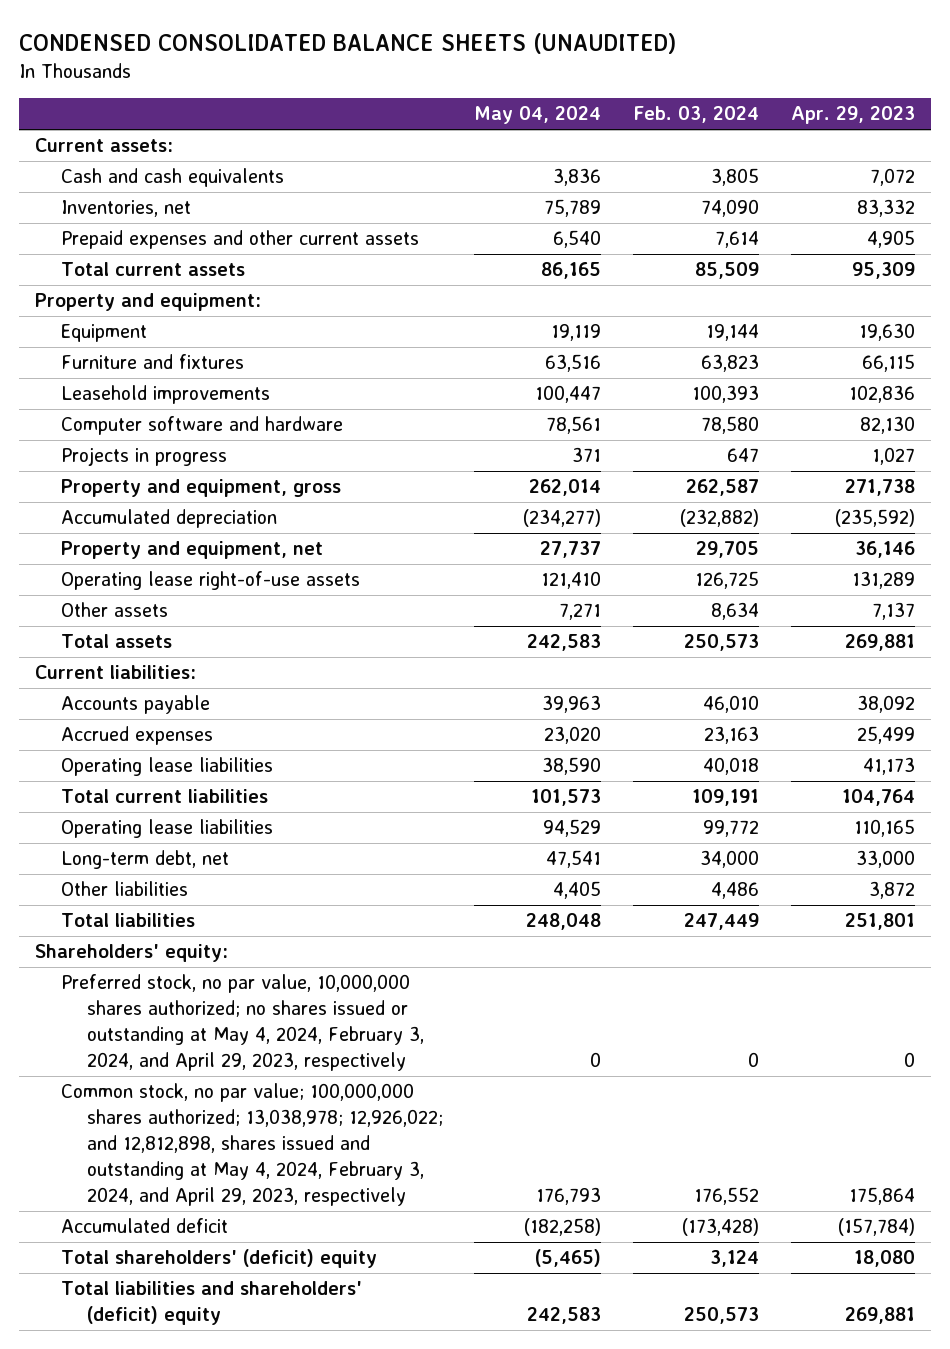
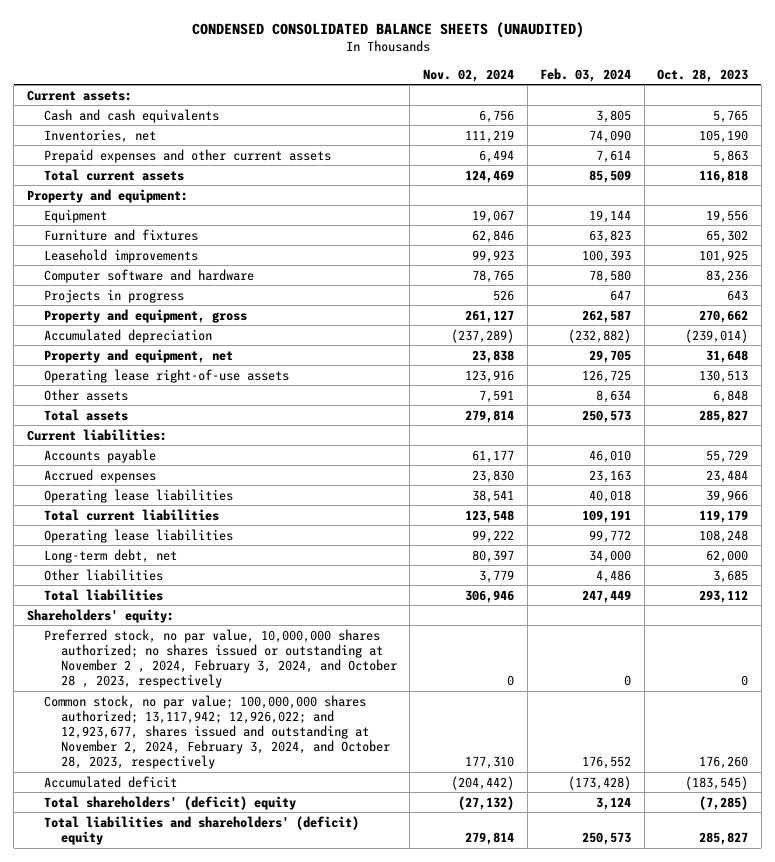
[474,106,602,125] May 04, 2024 -> none
[790,106,915,125] Apr. 29, 2023 -> none
none -> [422,68,514,82] Nov. 02, 2024
none -> [657,68,749,82] Oct. 28, 2023
[60,974,424,1071] Preferred stock, no par value, 10,000,000 shares authorized; no shares issued or outstanding at May 4, 2024, February 3, 2024, and April 29, 2023, respectively -> [43,628,397,689] Preferred stock, no par value, 10,000,000 shares authorized; no shares issued or outstanding at November 2 , 2024, February 3, 2024, and October 28 , 2023, respectively
[60,1083,443,1206] Common stock, no par value; 100,000,000 shares authorized; 13,038,978; 12,926,022; and 12,812,898, shares issued and outstanding at May 4, 2024, February 3, 2024, and April 29, 2023, respectively -> [43,694,390,770] Common stock, no par value; 100,000,000 shares authorized; 13,117,942; 12,926,022; and 12,923,677, shares issued and outstanding at November 2, 2024, February 3, 2024, and October 28, 2023, respectively

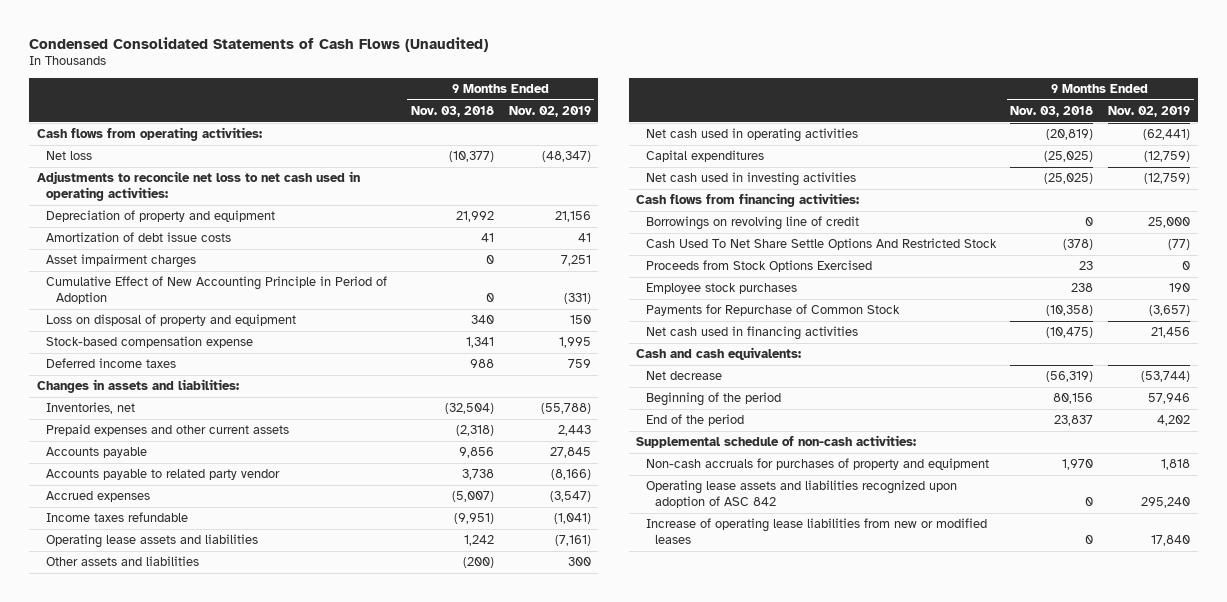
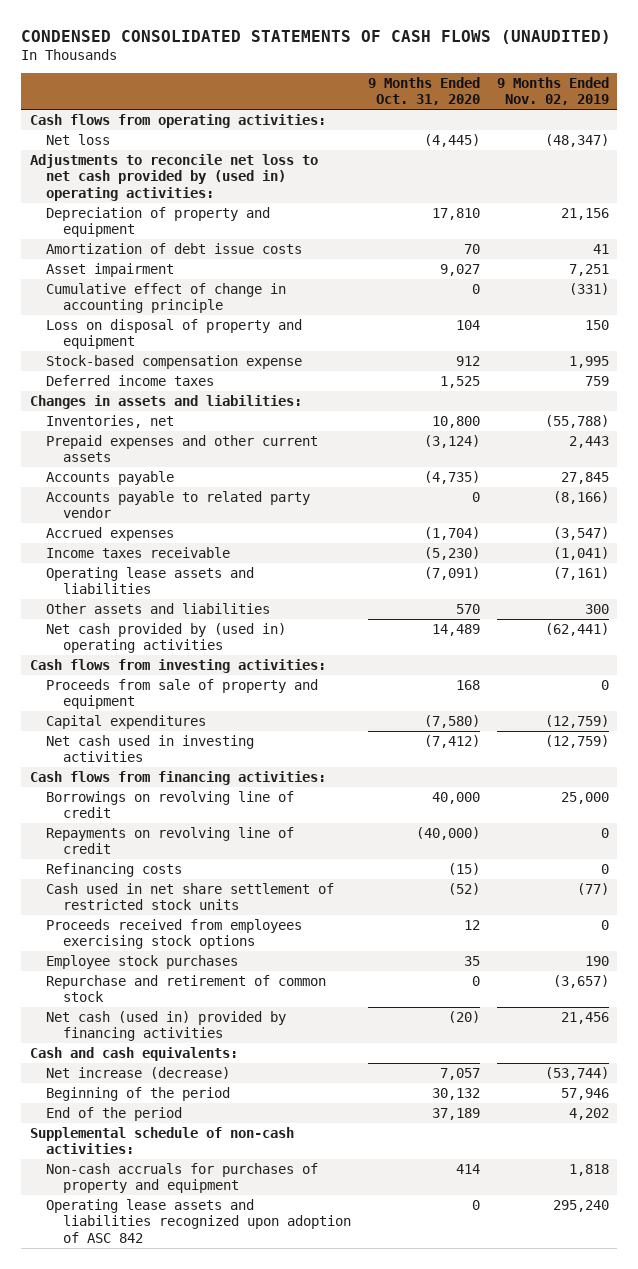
[29,36,489,52] Condensed Consolidated Statements of Cash Flows (Unaudited) -> [21,29,612,44] CONDENSED CONSOLIDATED STATEMENTS OF CASH FLOWS (UNAUDITED)
[410,105,494,117] Nov. 03, 2018 -> none
none -> [368,76,481,106] 9 Months Ended Oct. 31, 2020
[36,171,360,202] Adjustments to reconcile net loss to net cash used in operating activities: -> [29,153,318,201] Adjustments to reconcile net loss to net cash provided by (used in) operating activities:
[46,254,197,269] Asset impairment charges -> [46,262,175,277] Asset impairment
[46,276,388,305] Cumulative Effect of New Accounting Principle in Period of Adoption -> [46,282,287,314] Cumulative effect of change in accounting principle
[46,512,189,523] Income taxes refundable -> [46,546,231,558] Income taxes receivable
[645,128,858,143] Net cash used in operating activities -> [46,622,287,654] Net cash provided by (used in) operating activities
none -> [29,658,326,673] Cash flows from investing activities:
none -> [46,678,319,710] Proceeds from sale of property and equipment
none -> [46,826,295,855] Repayments on revolving line of credit
none -> [46,862,183,877] Refinancing costs
[645,238,997,251] Cash Used To Net Share Settle Options And Restricted Stock -> [46,882,335,911] Cash used in net share settlement of restricted stock units
[645,260,872,273] Proceeds from Stock Options Exercised -> [46,918,303,950] Proceeds received from employees exercising stock options
[645,304,900,317] Payments for Repurchase of Common Stock -> [46,974,327,1003] Repurchase and retirement of common stock
[645,326,858,341] Net cash used in financing activities -> [46,1010,287,1042] Net cash (used in) provided by financing activities
[645,371,722,381] Net decrease -> [46,1066,231,1079] Net increase (decrease)
[645,518,987,545] Increase of operating lease liabilities from new or modified leases -> none

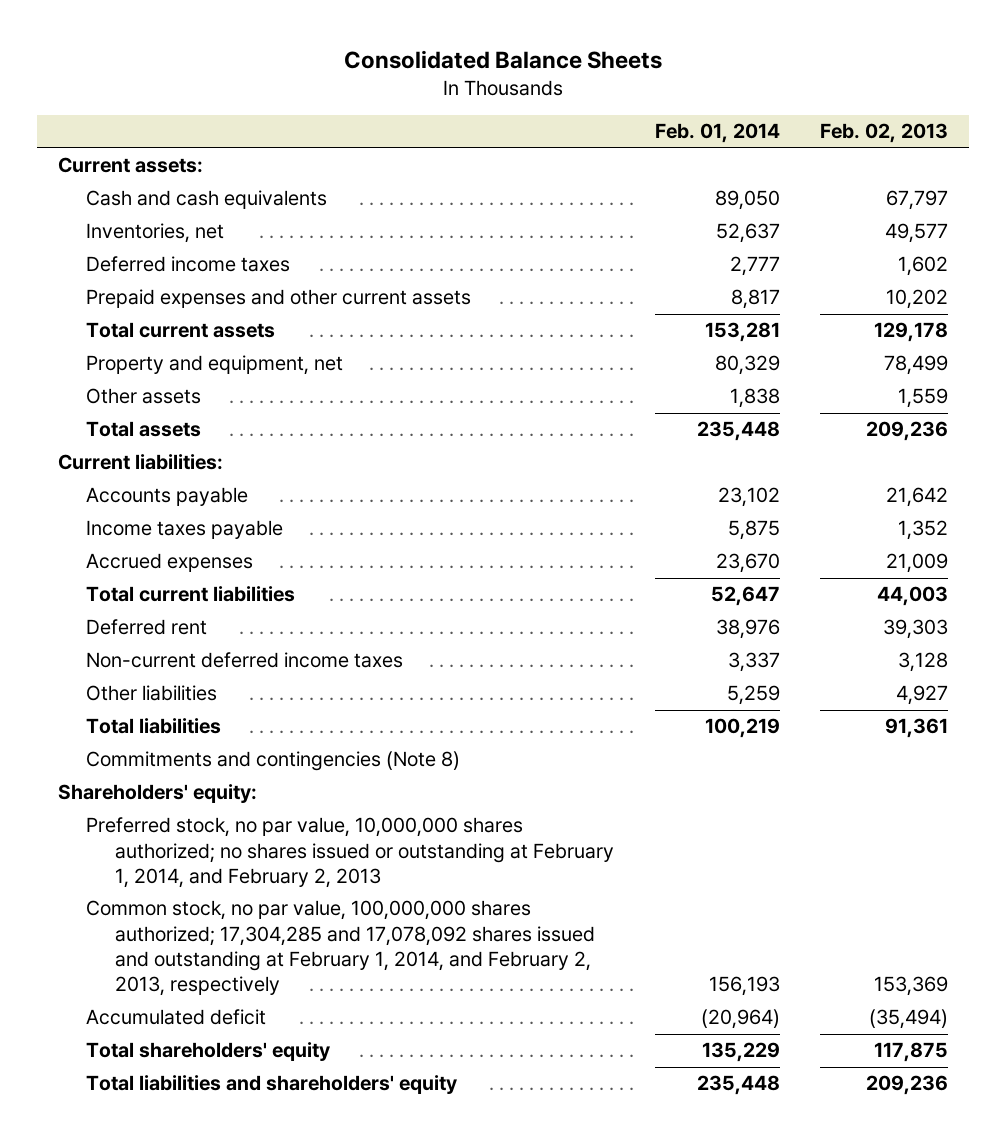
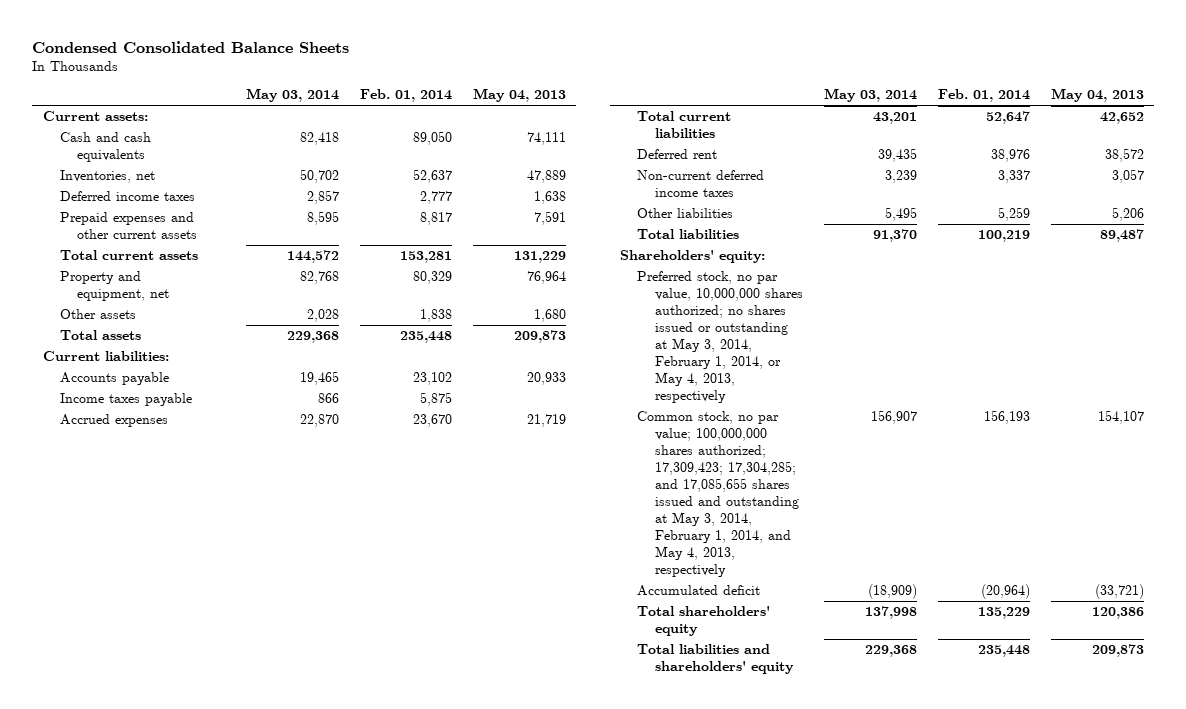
[343,50,662,70] Consolidated Balance Sheets -> [32,40,350,53] Condensed Consolidated Balance Sheets
[820,123,949,144] Feb. 02, 2013 -> none
none -> [245,88,339,103] May 03, 2014
none -> [472,88,566,103] May 04, 2013
[86,751,461,772] Commitments and contingencies (Note 8) -> none
[86,817,615,889] Preferred stock, no par value, 10,000,000 shares authorized; no shares issued or outstanding at February 1, 2014, and February 2, 2013 -> [637,271,803,403] Preferred stock, no par value, 10,000,000 shares authorized; no shares issued or outstanding at May 3, 2014, February 1, 2014, or May 4, 2013, respectively
[86,900,596,997] Common stock, no par value, 100,000,000 shares authorized; 17,304,285 and 17,078,092 shares issued and outstanding at February 1, 2014, and February 2, 2013, respectively -> [637,411,799,577] Common stock, no par value; 100,000,000 shares authorized; 17,309,423; 17,304,285; and 17,085,655 shares issued and outstanding at May 3, 2014, February 1, 2014, and May 4, 2013, respectively

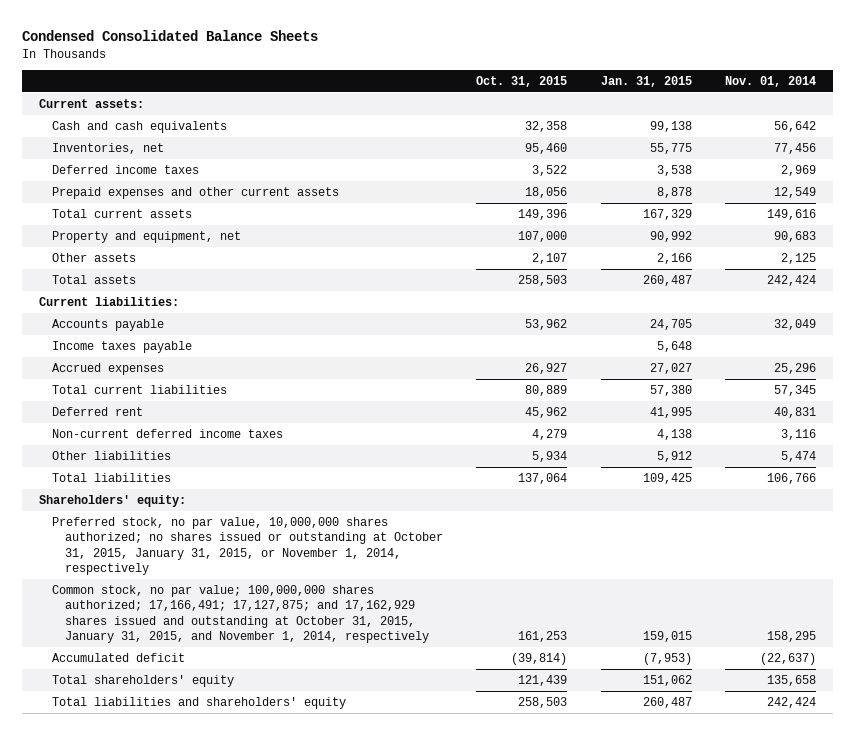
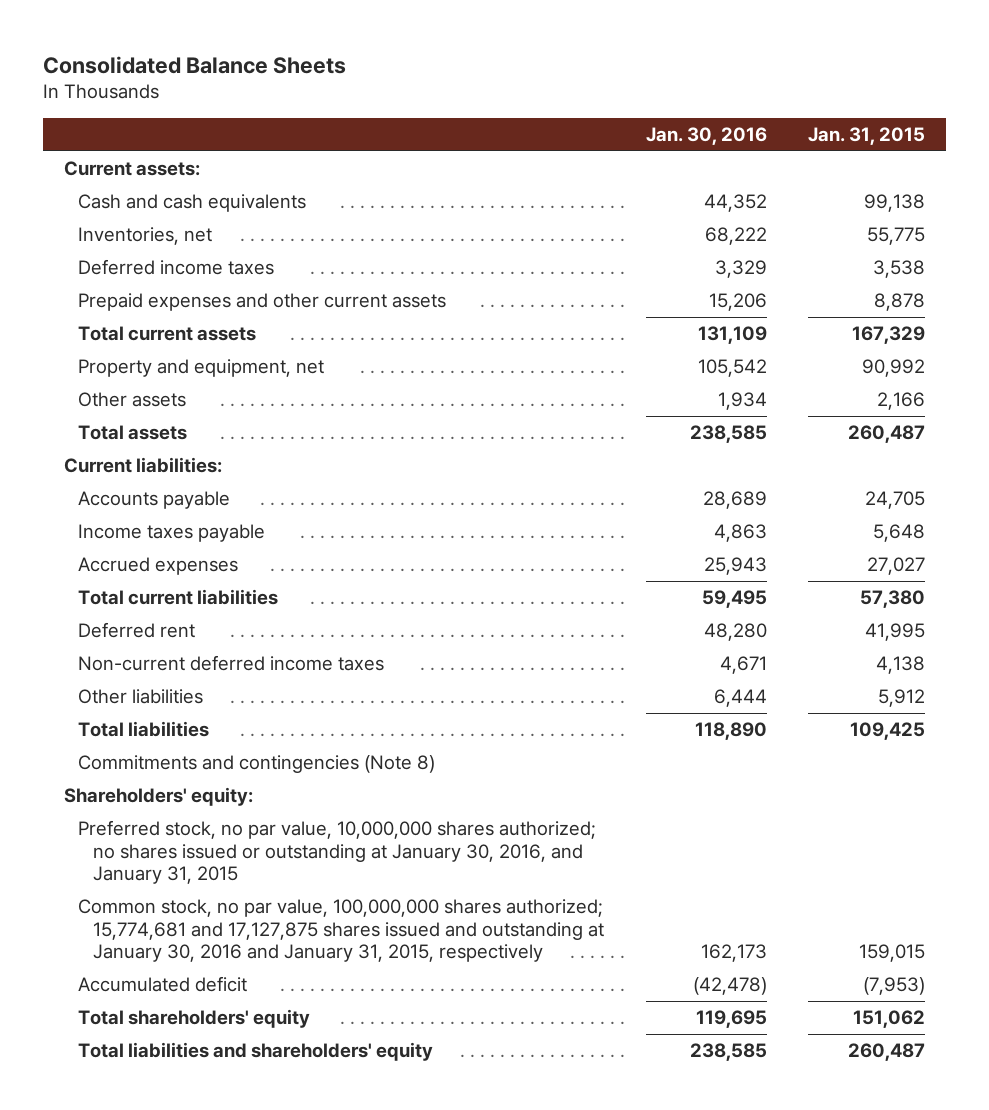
[22,30,319,42] Condensed Consolidated Balance Sheets -> [42,55,346,74] Consolidated Balance Sheets
[476,75,568,87] Oct. 31, 2015 -> none
[725,75,817,87] Nov. 01, 2014 -> none
none -> [645,126,767,145] Jan. 30, 2016
none -> [78,755,436,774] Commitments and contingencies (Note 8)
[51,516,443,575] Preferred stock, no par value, 10,000,000 shares authorized; no shares issued or outstanding at October 31, 2015, January 31, 2015, or November 1, 2014, respectively -> [78,820,597,885] Preferred stock, no par value, 10,000,000 shares authorized; no shares issued or outstanding at January 30, 2016, and January 31, 2015
[51,584,429,643] Common stock, no par value; 100,000,000 shares authorized; 17,166,491; 17,127,875; and 17,162,929 shares issued and outstanding at October 31, 2015, January 31, 2015, and November 1, 2014, respectively -> [78,899,605,963] Common stock, no par value, 100,000,000 shares authorized; 15,774,681 and 17,127,875 shares issued and outstanding at January 30, 2016 and January 31, 2015, respectively

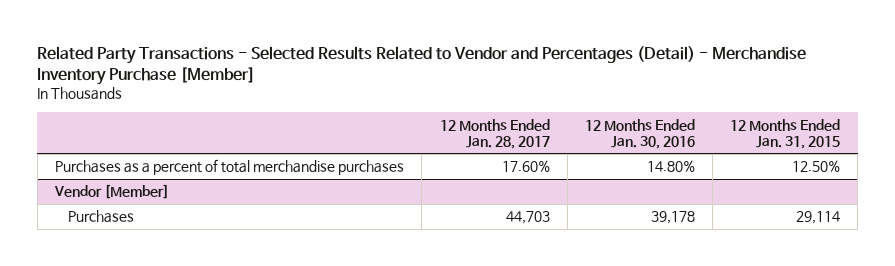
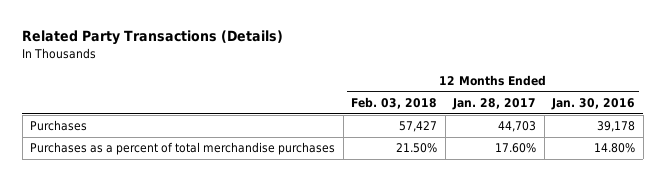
[37,45,807,85] Related Party Transactions - Selected Results Related to Vendor and Percentages (Detail) - Merchandise Inventory Purchase [Member] -> [22,30,284,46] Related Party Transactions (Details)
[730,118,841,149] 12 Months Ended Jan. 31, 2015 -> none
none -> [351,97,438,110] Feb. 03, 2018
[54,184,170,200] Vendor [Member] -> none
[55,159,405,176] Purchases as a percent of total merchandise purchases -> [30,142,336,156] Purchases as a percent of total merchandise purchases

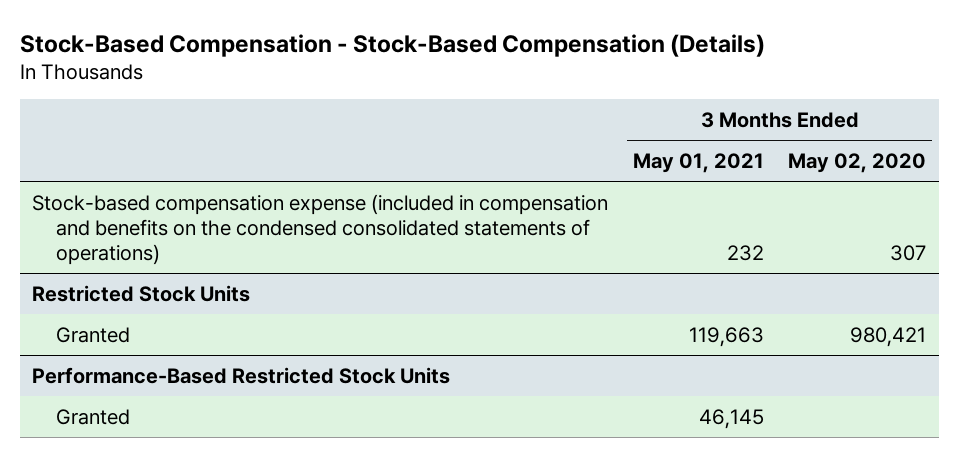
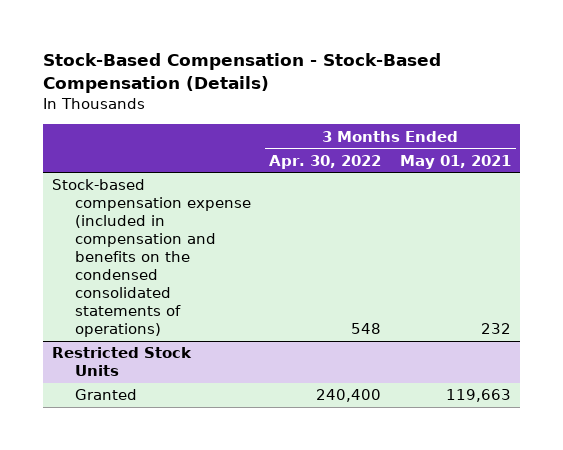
[788,152,927,173] May 02, 2020 -> none
none -> [269,154,382,169] Apr. 30, 2022
[32,366,451,384] Performance-Based Restricted Stock Units -> none
[56,408,131,425] Granted -> none

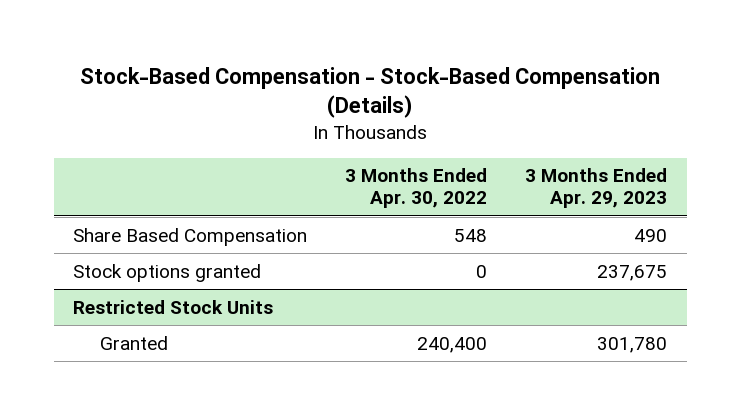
[399,154,511,169] May 01, 2021 -> none
none -> [525,168,668,209] 3 Months Ended Apr. 29, 2023
[52,179,251,338] Stock-based compensation expense (included in compensation and benefits on the condensed consolidated statements of operations) -> [73,227,308,246] Share Based Compensation
none -> [73,263,262,282] Stock options granted

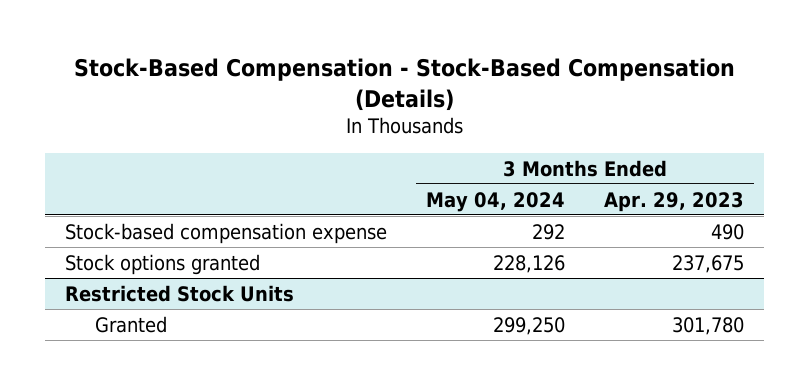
[345,168,488,209] 3 Months Ended Apr. 30, 2022 -> none
none -> [426,191,566,212] May 04, 2024
[73,227,308,246] Share Based Compensation -> [64,222,387,244] Stock-based compensation expense

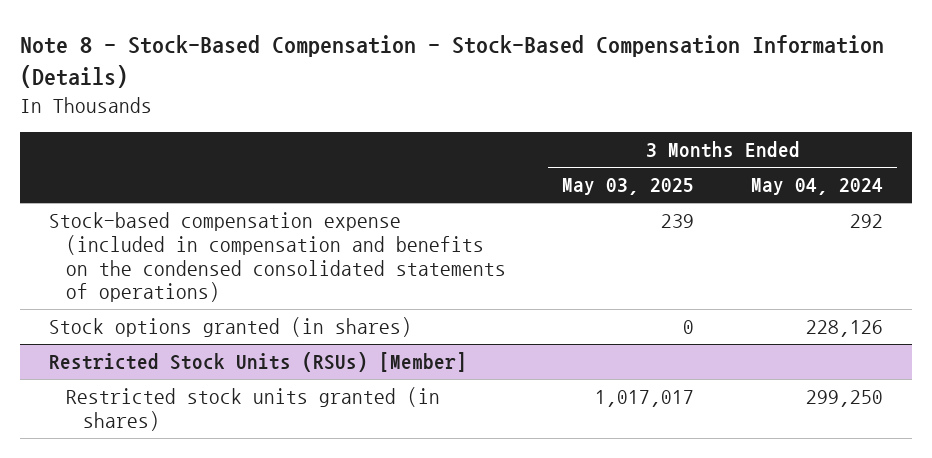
[73,57,735,111] Stock-Based Compensation - Stock-Based Compensation (Details) -> [20,35,885,89] Note 8 - Stock-Based Compensation - Stock-Based Compensation Information (Details)
[604,191,745,212] Apr. 29, 2023 -> none
none -> [562,178,695,196] May 03, 2025
[64,222,387,244] Stock-based compensation expense -> [48,212,506,303] Stock-based compensation expense (included in compensation and benefits on the condensed consolidated statements of operations)
[64,253,260,275] Stock options granted -> [48,317,412,338] Stock options granted (in shares)
[64,284,294,302] Restricted Stock Units -> [48,352,467,373] Restricted Stock Units (RSUs) [Member]
[95,315,168,333] Granted -> [65,387,440,431] Restricted stock units granted (in shares)

